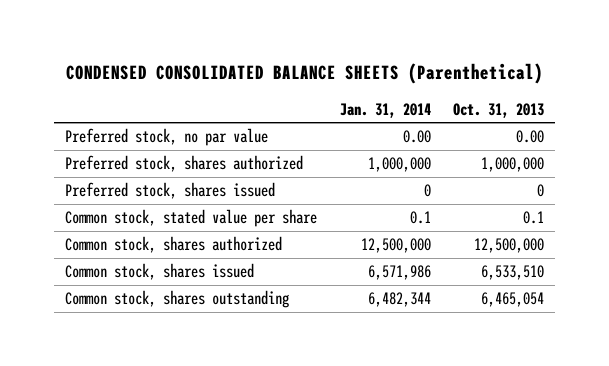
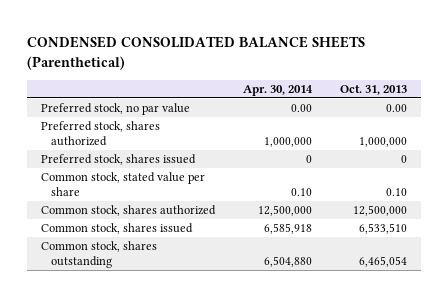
[339,102,431,118] Jan. 31, 2014 -> none
none -> [243,84,314,96] Apr. 30, 2014
[522,211,544,225] 0.1 -> [386,188,408,197] 0.10

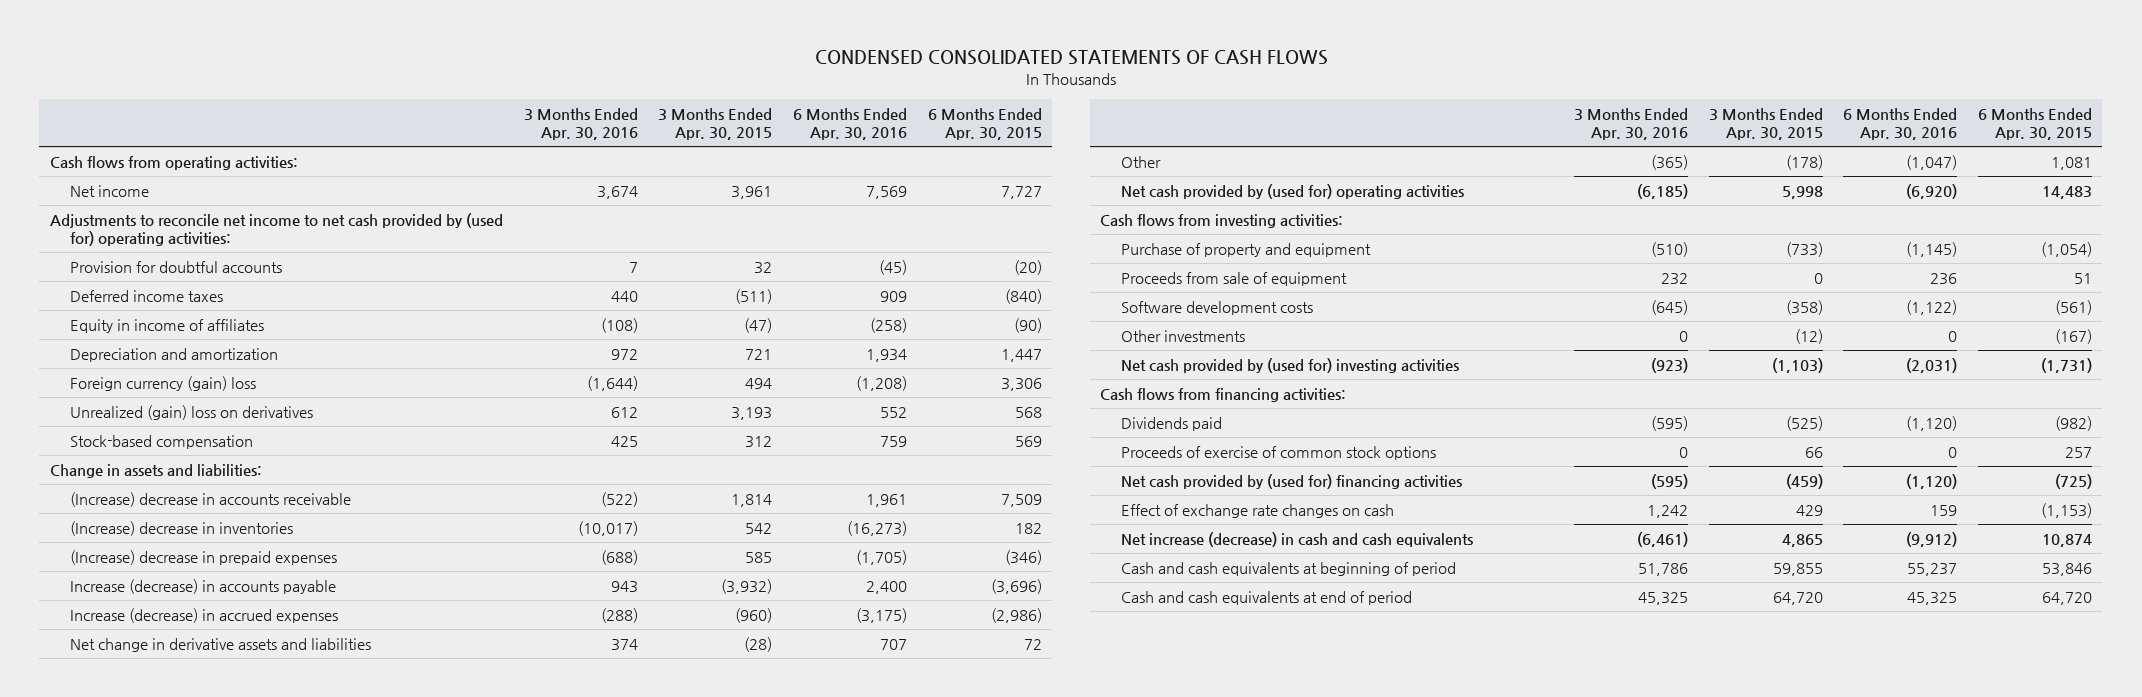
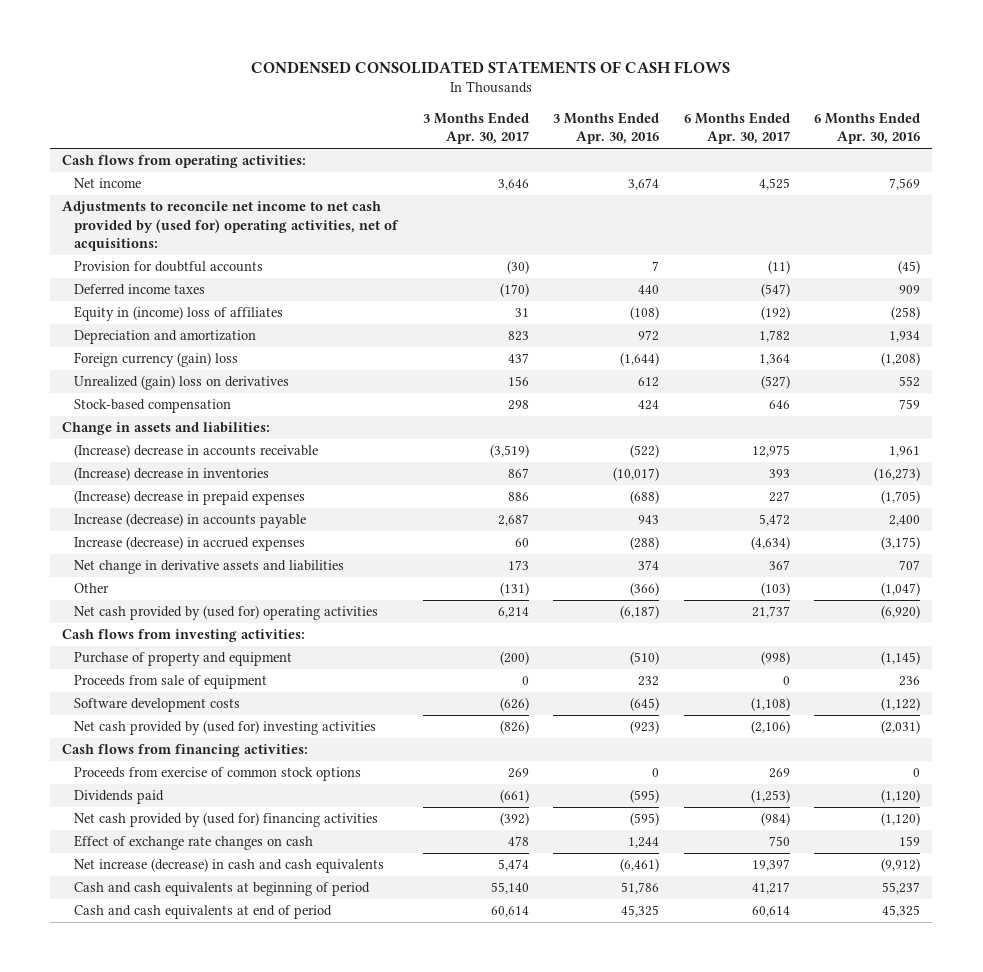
[658,107,773,141] 3 Months Ended Apr. 30, 2015 -> none
[927,107,1042,141] 6 Months Ended Apr. 30, 2015 -> none
none -> [422,111,529,145] 3 Months Ended Apr. 30, 2017
none -> [683,111,790,145] 6 Months Ended Apr. 30, 2017
[49,212,503,247] Adjustments to reconcile net income to net cash provided by (used for) operating activities: -> [62,201,400,251] Adjustments to reconcile net income to net cash provided by (used for) operating activities, net of acquisitions:
[70,318,265,333] Equity in income of affiliates -> [74,306,284,322] Equity in (income) loss of affiliates
[610,435,638,447] 425 -> [638,400,660,411] 424
[1650,154,1688,170] (365) -> [630,582,660,597] (366)
[1636,183,1688,199] (6,185) -> [620,605,660,620] (6,187)
[1120,329,1245,342] Other investments -> none
none -> [74,767,362,782] Proceeds from exercise of common stock options
[1120,445,1436,460] Proceeds of exercise of common stock options -> none
[1646,504,1688,518] 1,242 -> [628,837,660,849] 1,244

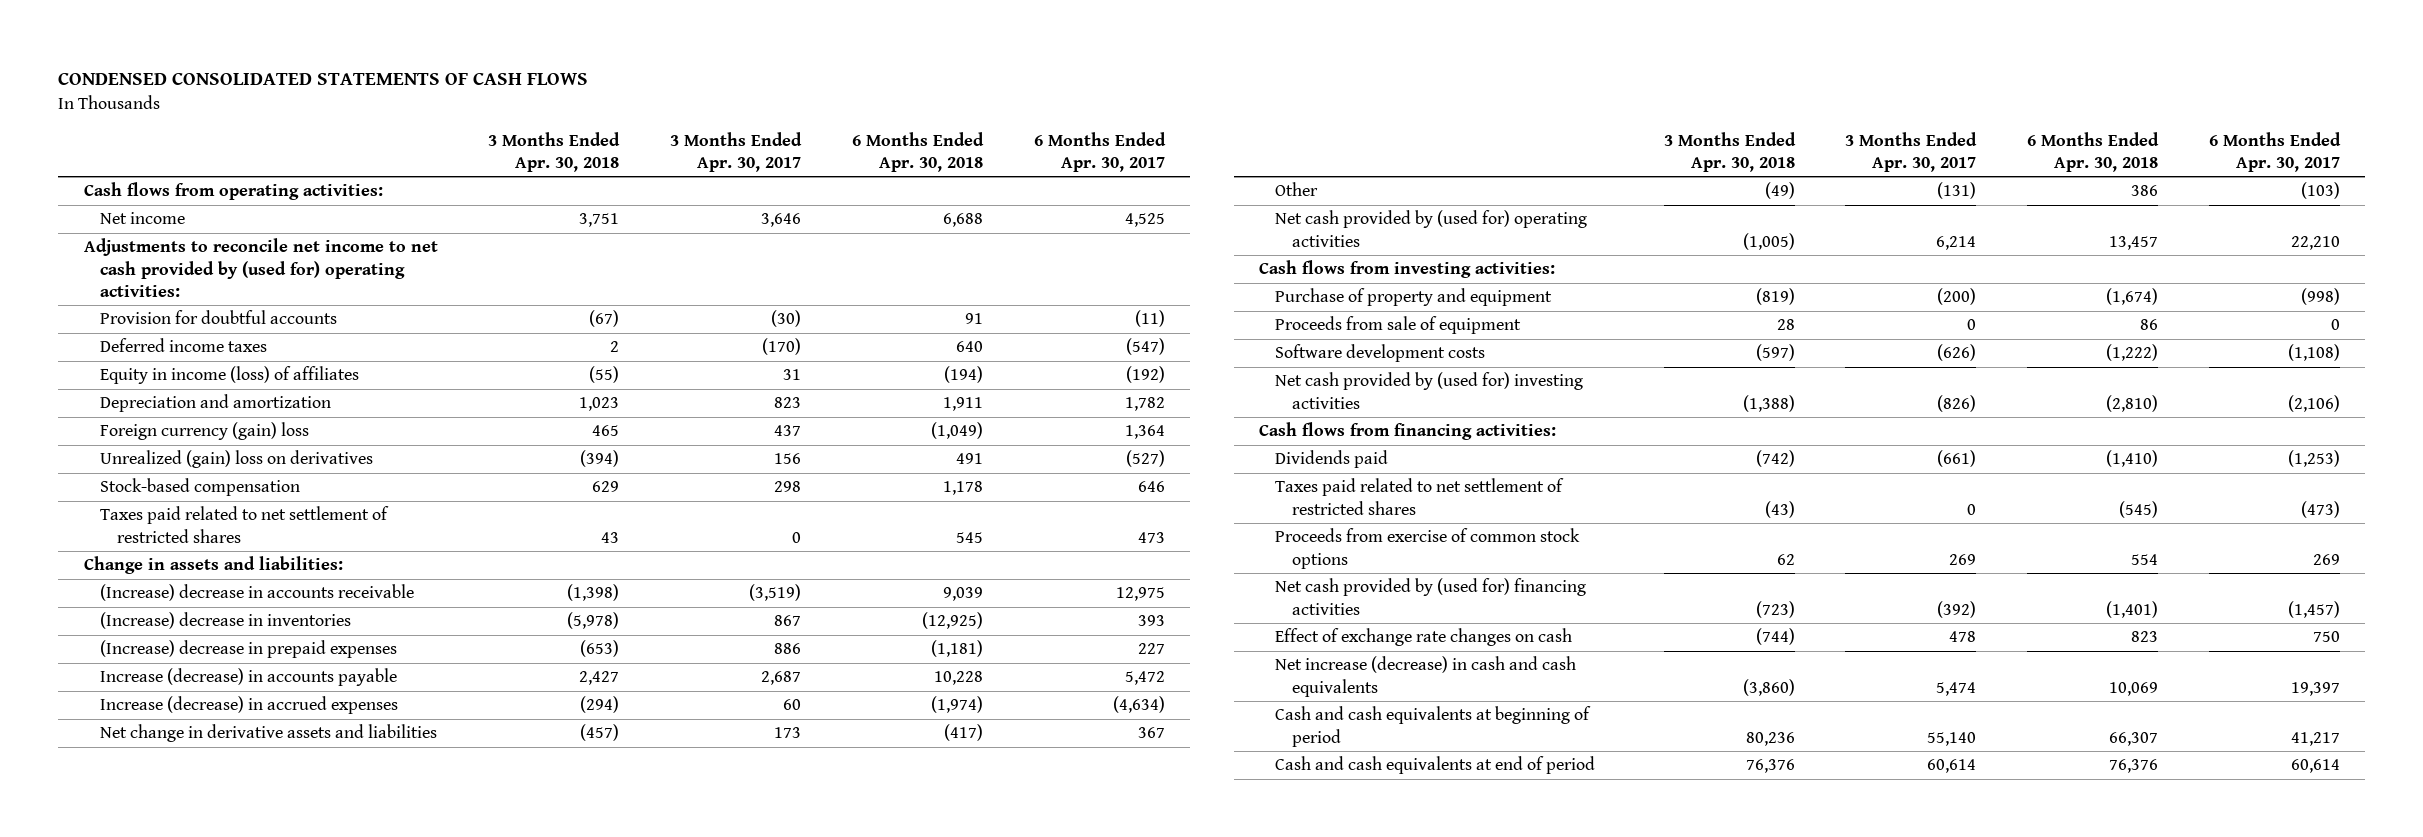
[553,111,660,145] 3 Months Ended Apr. 30, 2016 -> none
[814,111,921,145] 6 Months Ended Apr. 30, 2016 -> none
none -> [488,131,621,173] 3 Months Ended Apr. 30, 2018
none -> [851,131,984,173] 6 Months Ended Apr. 30, 2018
[62,201,400,251] Adjustments to reconcile net income to net cash provided by (used for) operating activities, net of acquisitions: -> [83,238,438,297] Adjustments to reconcile net income to net cash provided by (used for) operating activities:
[74,306,284,322] Equity in (income) loss of affiliates -> [100,366,360,385] Equity in income (loss) of affiliates
none -> [100,506,390,543] Taxes paid related to net settlement of restricted shares
[751,606,790,619] 21,737 -> [2290,235,2340,250] 22,210
none -> [1275,478,1565,515] Taxes paid related to net settlement of restricted shares
[74,767,362,782] Proceeds from exercise of common stock options -> [1275,528,1581,569] Proceeds from exercise of common stock options
[760,812,790,827] (984) -> [2287,600,2340,618] (1,457)

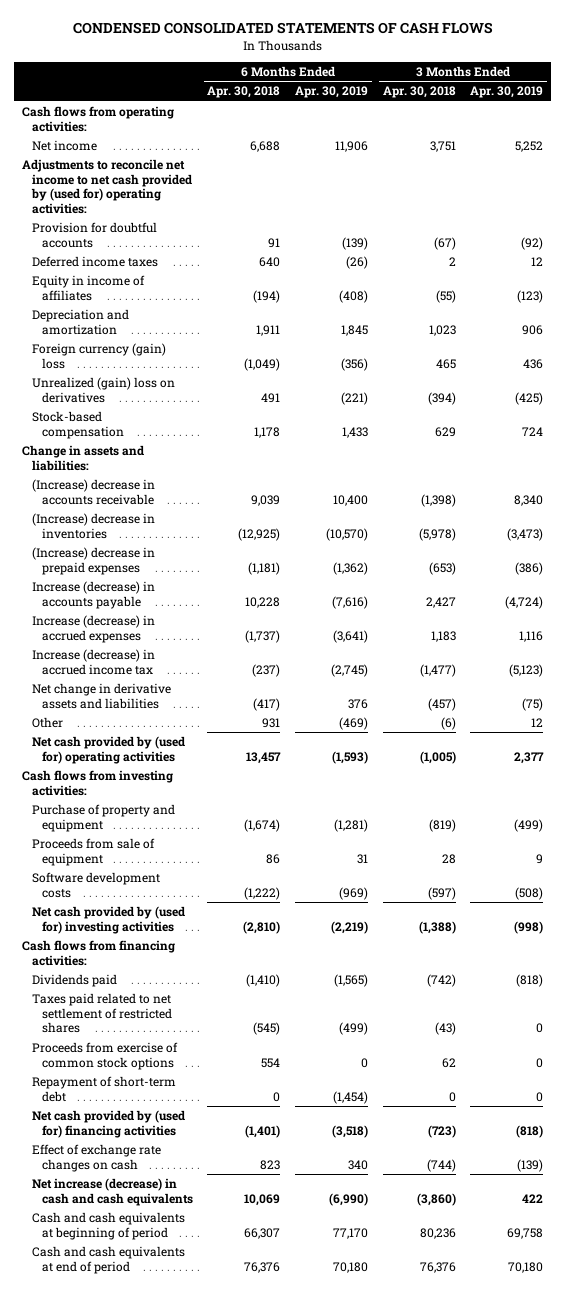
[670,131,803,173] 3 Months Ended Apr. 30, 2017 -> none
[1033,131,1166,173] 6 Months Ended Apr. 30, 2017 -> none
none -> [294,86,368,99] Apr. 30, 2019
none -> [470,86,544,99] Apr. 30, 2019
[100,366,360,385] Equity in income (loss) of affiliates -> [31,275,145,301] Equity in income of affiliates
[100,506,390,543] Taxes paid related to net settlement of restricted shares -> none
[580,696,620,714] (294) -> [430,630,456,642] 1,183
[930,696,983,714] (1,974) -> [245,629,281,643] (1,737)
none -> [31,649,155,675] Increase (decrease) in accrued income tax
[1764,182,1795,200] (49) -> [440,717,456,731] (6)
[2131,185,2159,197] 386 -> [262,718,281,729] 931
none -> [31,1076,176,1102] Repayment of short-term debt

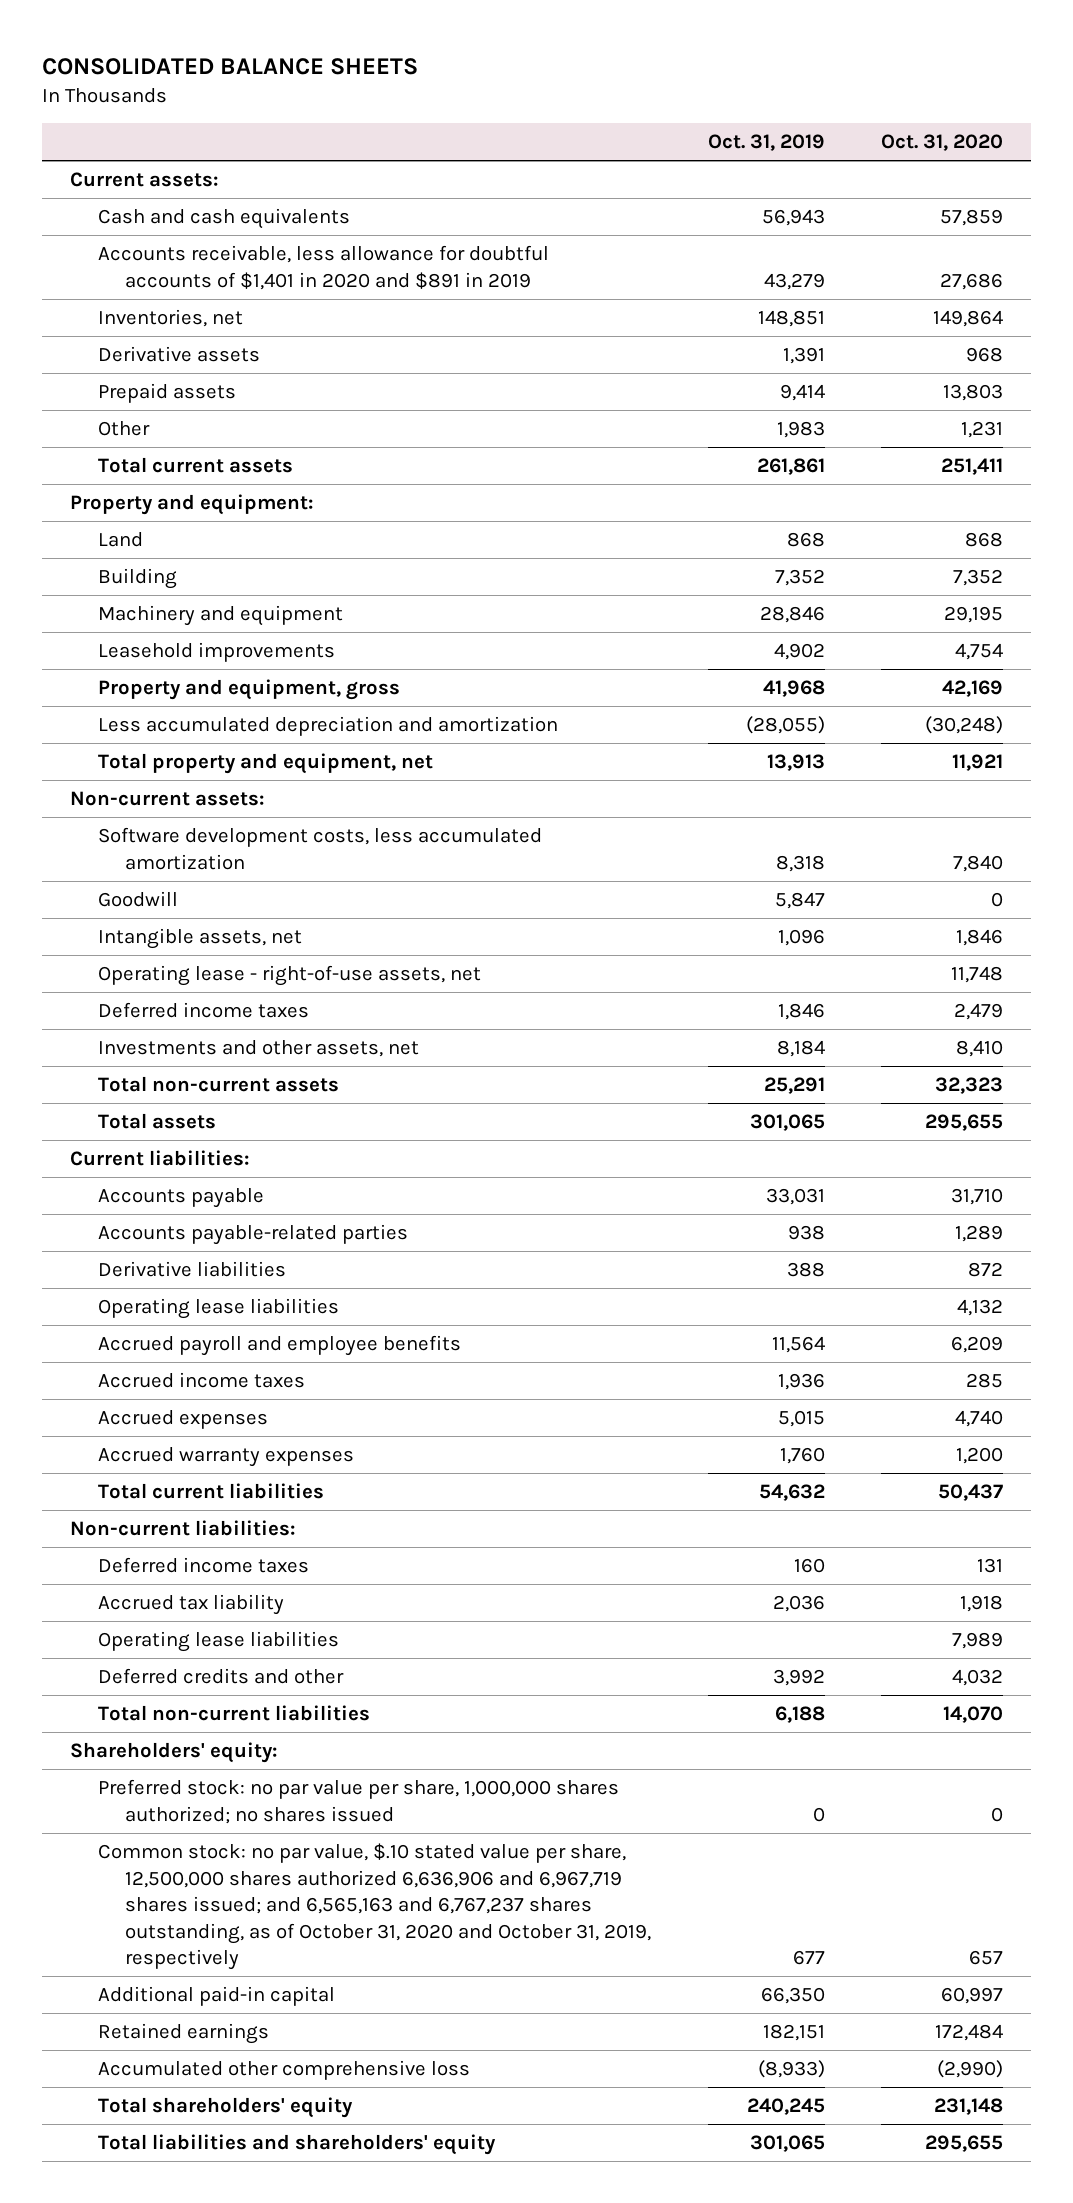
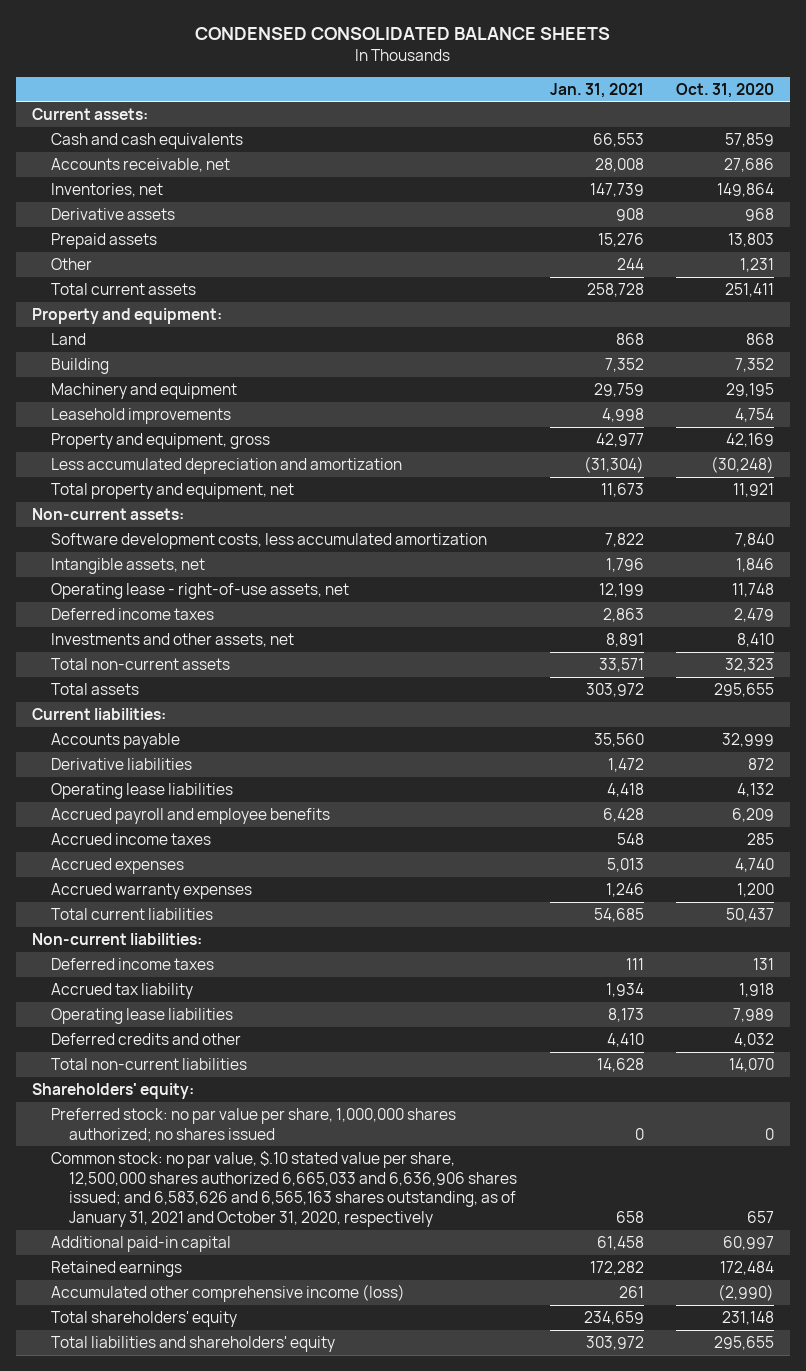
[42,58,419,76] CONSOLIDATED BALANCE SHEETS -> [194,26,610,40] CONDENSED CONSOLIDATED BALANCE SHEETS
[707,134,825,152] Oct. 31, 2019 -> none
none -> [549,82,644,98] Jan. 31, 2021
[97,245,549,290] Accounts receivable, less allowance for doubtful accounts of $1,401 in 2020 and $891 in 2019 -> [50,158,230,173] Accounts receivable, net
[97,891,178,908] Goodwill -> none
[97,1224,408,1246] Accounts payable-related parties -> none
[950,1188,1003,1206] 31,710 -> [721,733,774,748] 32,999
[97,1843,652,1971] Common stock: no par value, $.10 stated value per share, 12,500,000 shares authorized 6,636,906 and 6,967,719 shares issued; and 6,565,163 and 6,767,237 shares outstanding, as of October 31, 2020 and October 31, 2019, respectively -> [50,1151,518,1227] Common stock: no par value, $.10 stated value per share, 12,500,000 shares authorized 6,665,033 and 6,636,906 shares issued; and 6,583,626 and 6,565,163 shares outstanding, as of January 31, 2021 and October 31, 2020, respectively
[97,2060,470,2081] Accumulated other comprehensive loss -> [50,1284,405,1303] Accumulated other comprehensive income (loss)

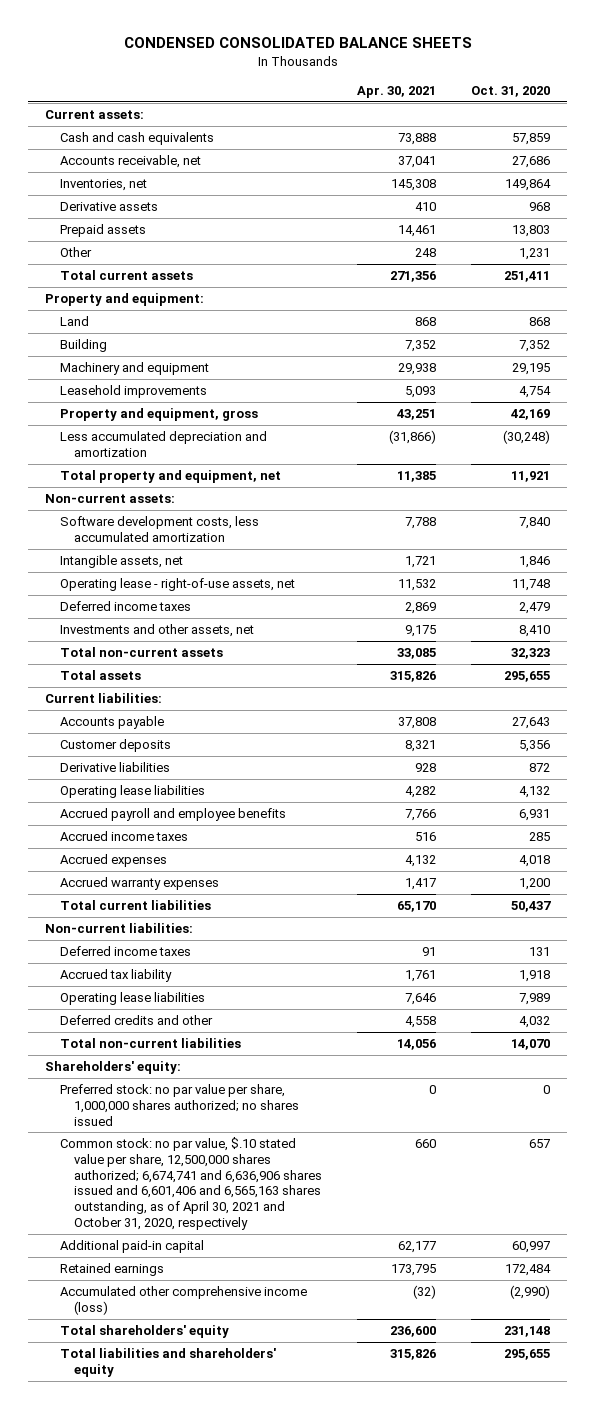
[549,82,644,98] Jan. 31, 2021 -> none
none -> [357,86,437,99] Apr. 30, 2021
[721,733,774,748] 32,999 -> [511,717,550,730] 27,643
none -> [59,739,171,753] Customer deposits
[731,808,774,823] 6,209 -> [518,809,550,822] 6,931
[734,858,774,873] 4,740 -> [518,855,550,868] 4,018
[50,1151,518,1227] Common stock: no par value, $.10 stated value per share, 12,500,000 shares authorized 6,665,033 and 6,636,906 shares issued; and 6,583,626 and 6,565,163 shares outstanding, as of January 31, 2021 and October 31, 2020, respectively -> [59,1137,323,1230] Common stock: no par value, $.10 stated value per share, 12,500,000 shares authorized; 6,674,741 and 6,636,906 shares issued and 6,601,406 and 6,565,163 shares outstanding, as of April 30, 2021 and October 31, 2020, respectively

